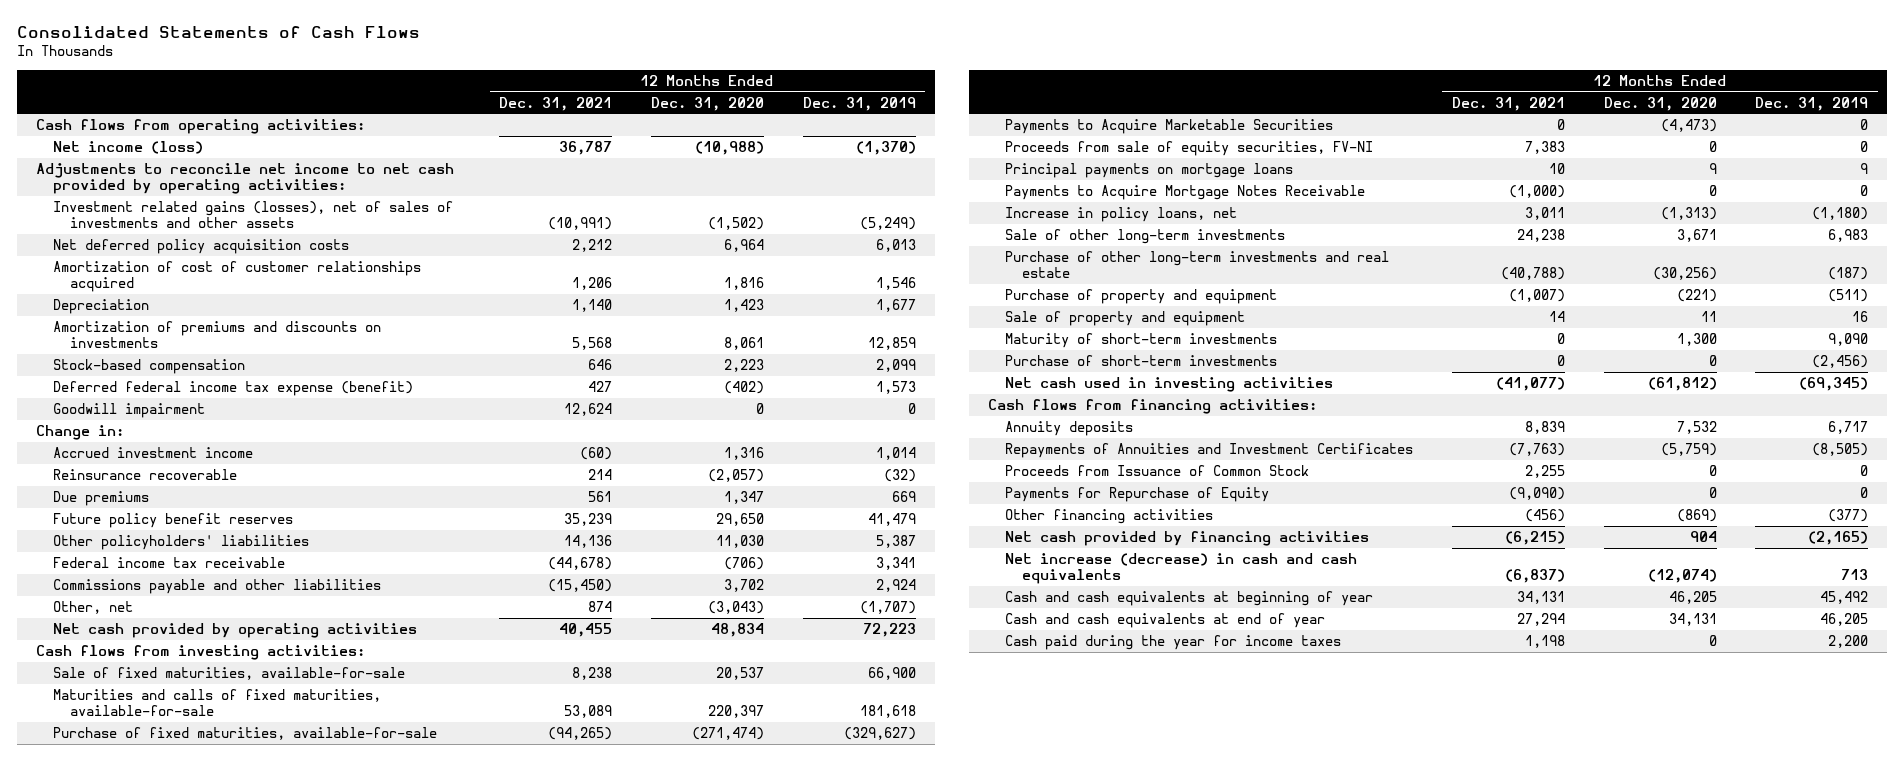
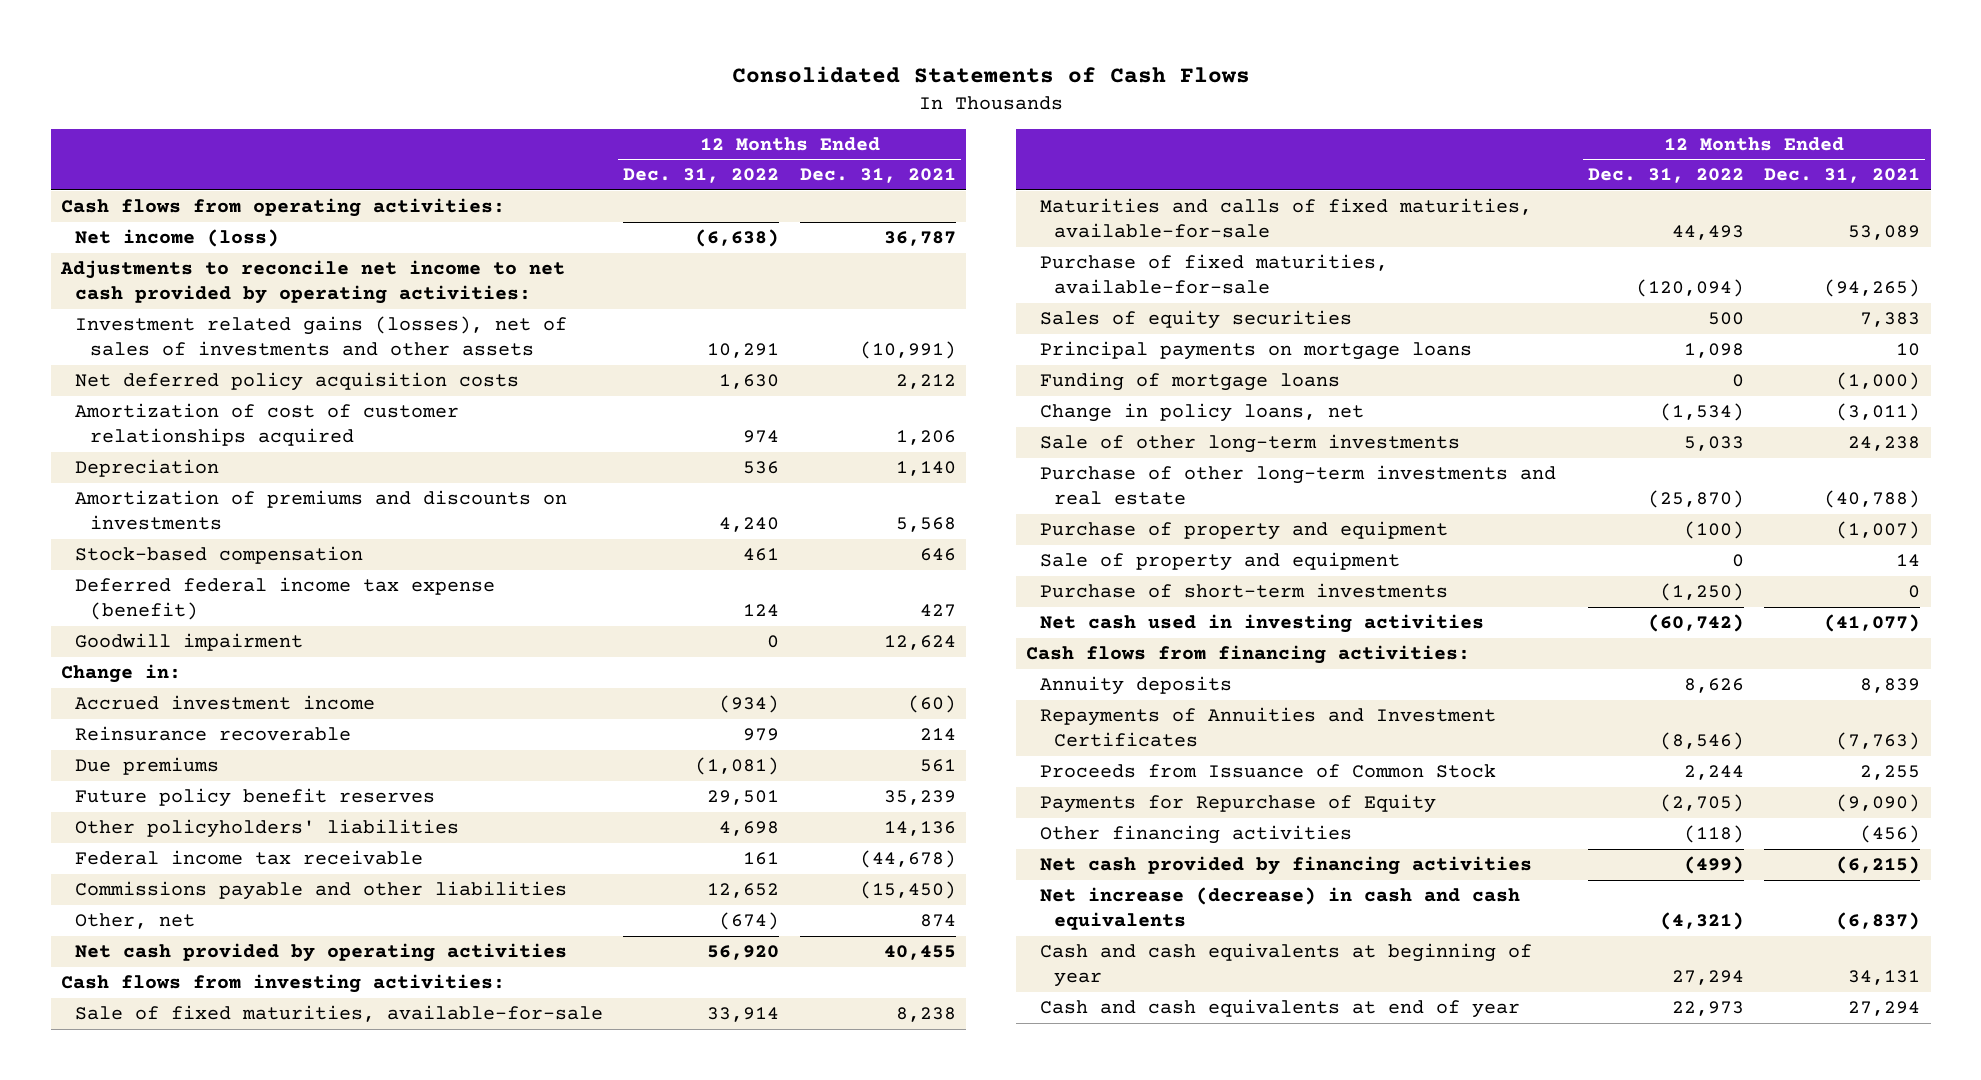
[650,96,764,111] Dec. 31, 2020 -> none
[802,96,916,111] Dec. 31, 2019 -> none
none -> [623,168,780,184] Dec. 31, 2022
[1005,119,1334,135] Payments to Acquire Marketable Securities -> none
[1005,141,1374,157] Proceeds from sale of equity securities, FV-NI -> [1040,310,1353,330] Sales of equity securities
[1005,185,1366,201] Payments to Acquire Mortgage Notes Receivable -> [1040,372,1341,392] Funding of mortgage loans
[1005,207,1238,223] Increase in policy loans, net -> [1040,403,1365,423] Change in policy loans, net
[1524,207,1565,221] 3,011 -> [1836,403,1921,422] (3,011)
[1005,333,1278,349] Maturity of short-term investments -> none
[1005,635,1342,651] Cash paid during the year for income taxes -> none

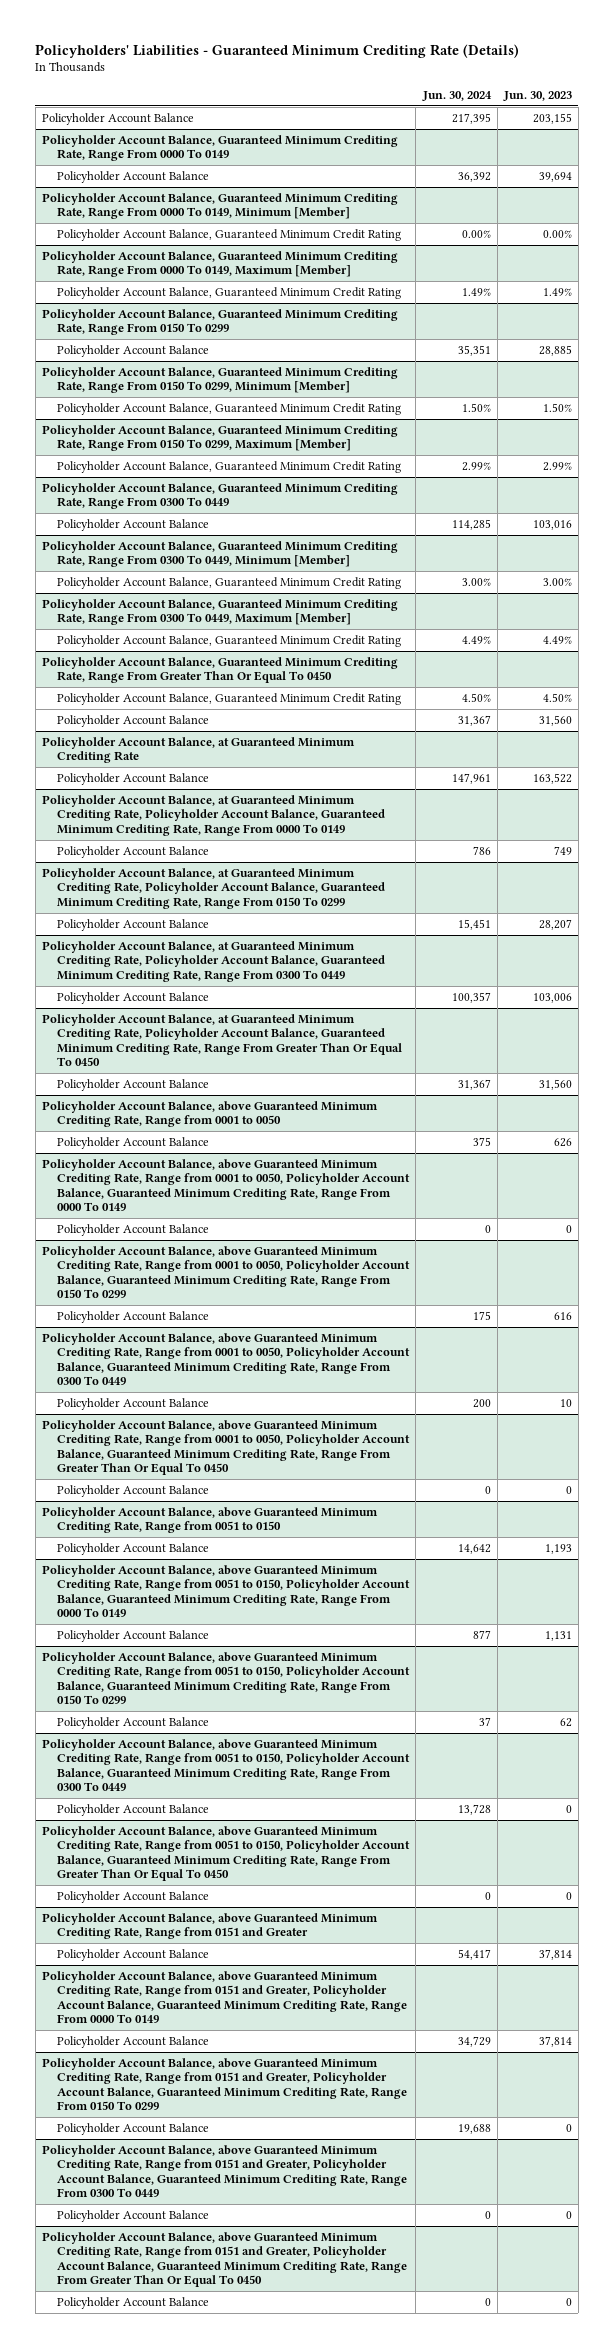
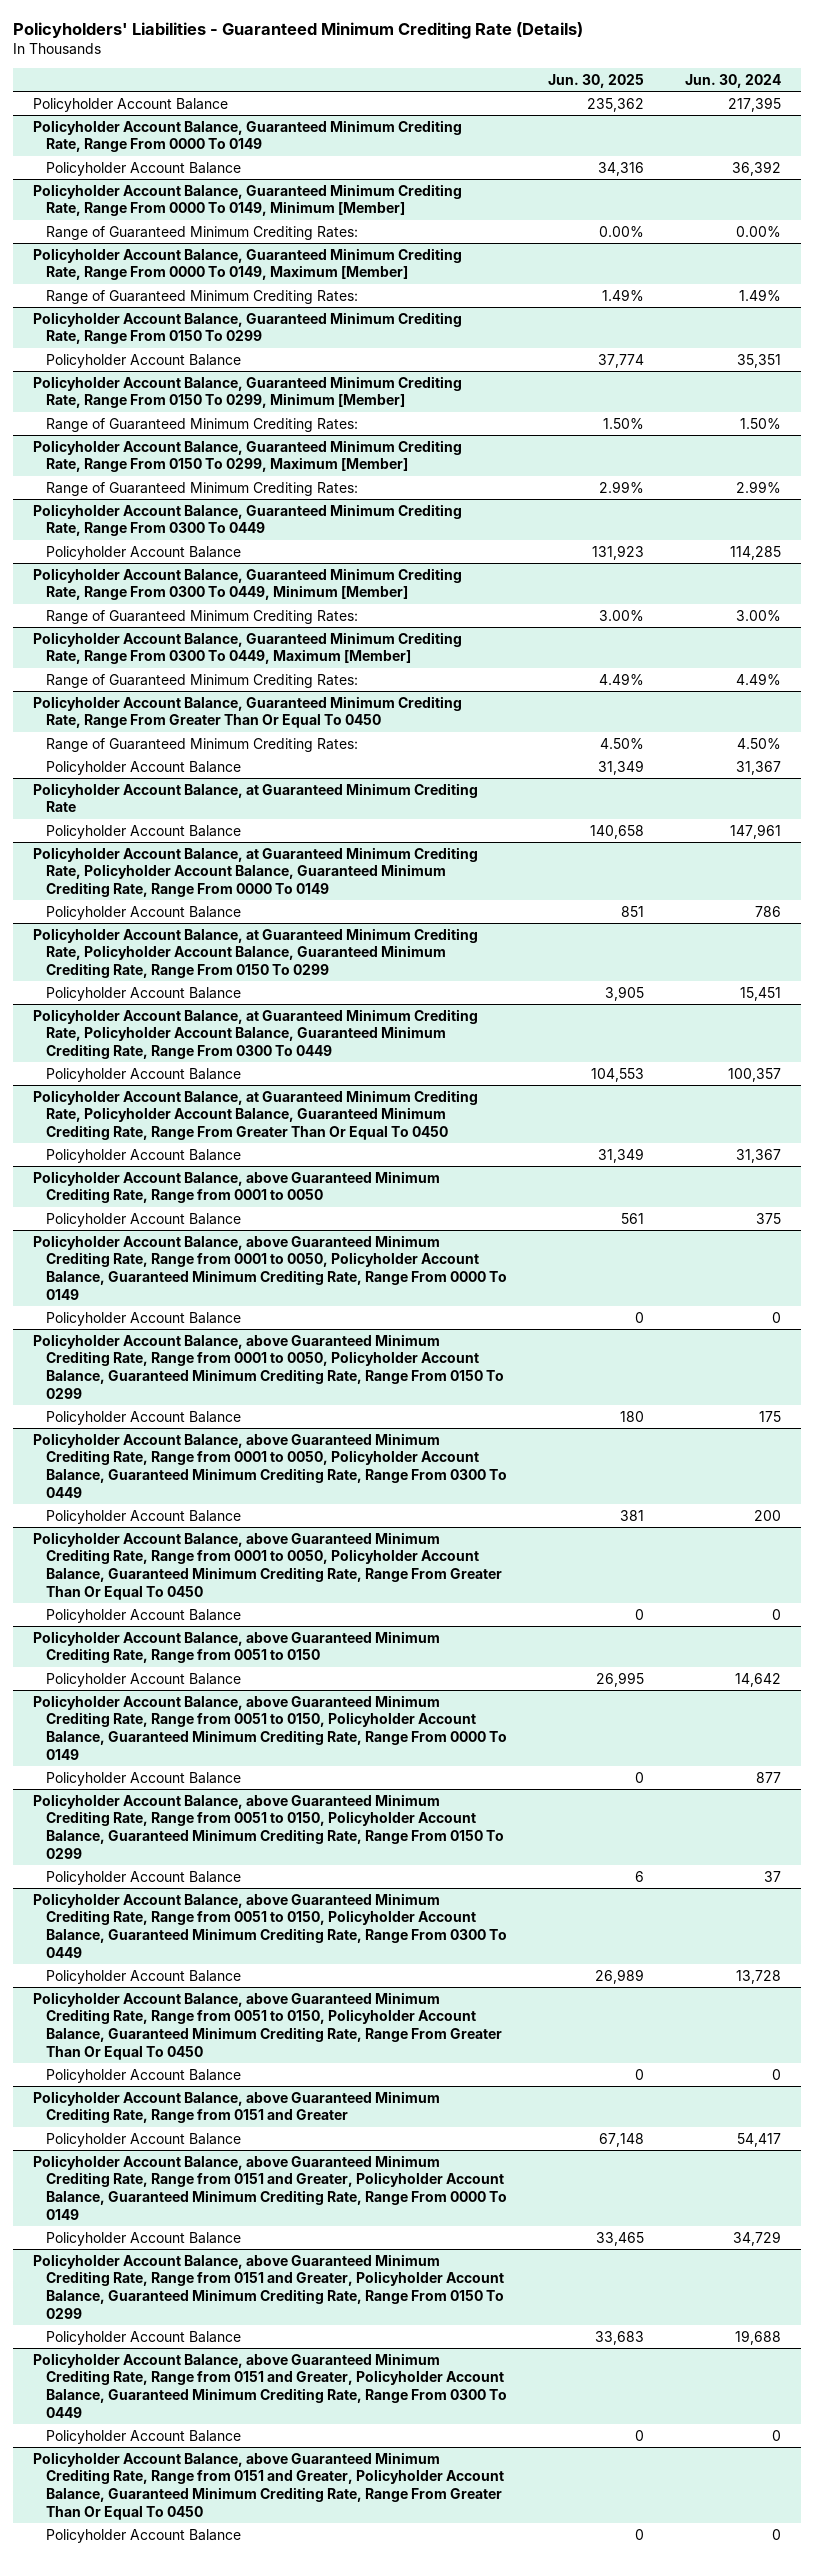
[502,90,572,101] Jun. 30, 2023 -> none
none -> [547,73,644,88] Jun. 30, 2025
[57,228,402,241] Policyholder Account Balance, Guaranteed Minimum Credit Rating -> none
none -> [45,225,358,240] Range of Guaranteed Minimum Crediting Rates:
[57,286,402,299] Policyholder Account Balance, Guaranteed Minimum Credit Rating -> [45,289,358,304] Range of Guaranteed Minimum Crediting Rates:
[57,402,402,415] Policyholder Account Balance, Guaranteed Minimum Credit Rating -> none
none -> [45,417,358,432] Range of Guaranteed Minimum Crediting Rates:
[57,460,402,473] Policyholder Account Balance, Guaranteed Minimum Credit Rating -> [45,481,358,496] Range of Guaranteed Minimum Crediting Rates:
[57,576,402,589] Policyholder Account Balance, Guaranteed Minimum Credit Rating -> none
none -> [45,609,358,624] Range of Guaranteed Minimum Crediting Rates:
[57,634,402,647] Policyholder Account Balance, Guaranteed Minimum Credit Rating -> [45,673,358,688] Range of Guaranteed Minimum Crediting Rates:
[57,692,402,705] Policyholder Account Balance, Guaranteed Minimum Credit Rating -> none
none -> [45,737,358,752] Range of Guaranteed Minimum Crediting Rates:

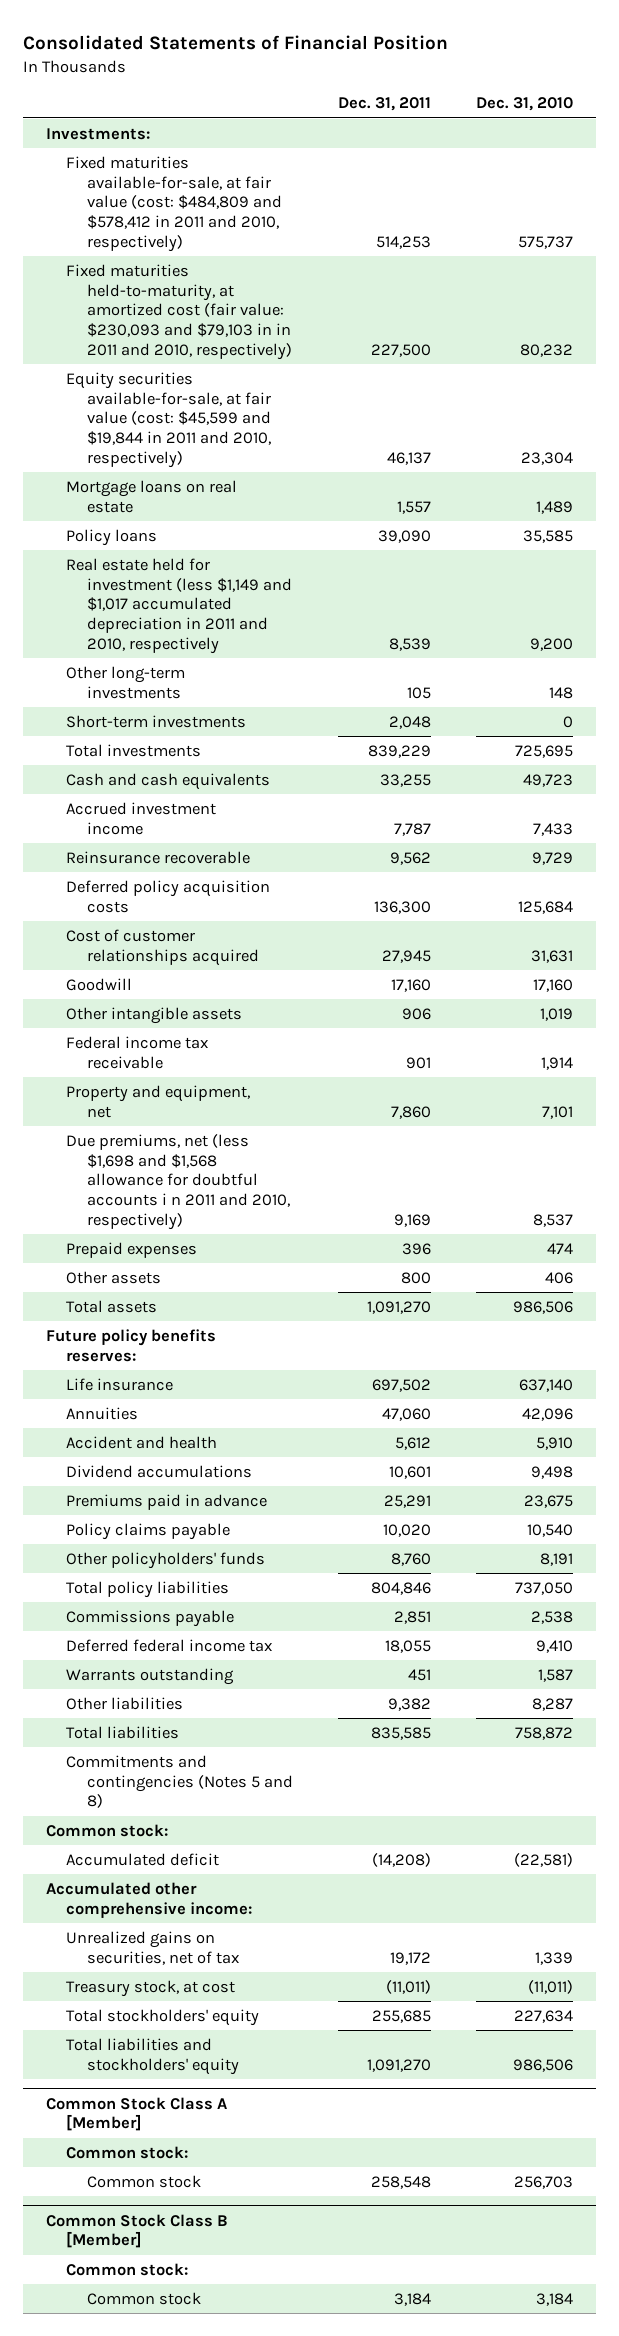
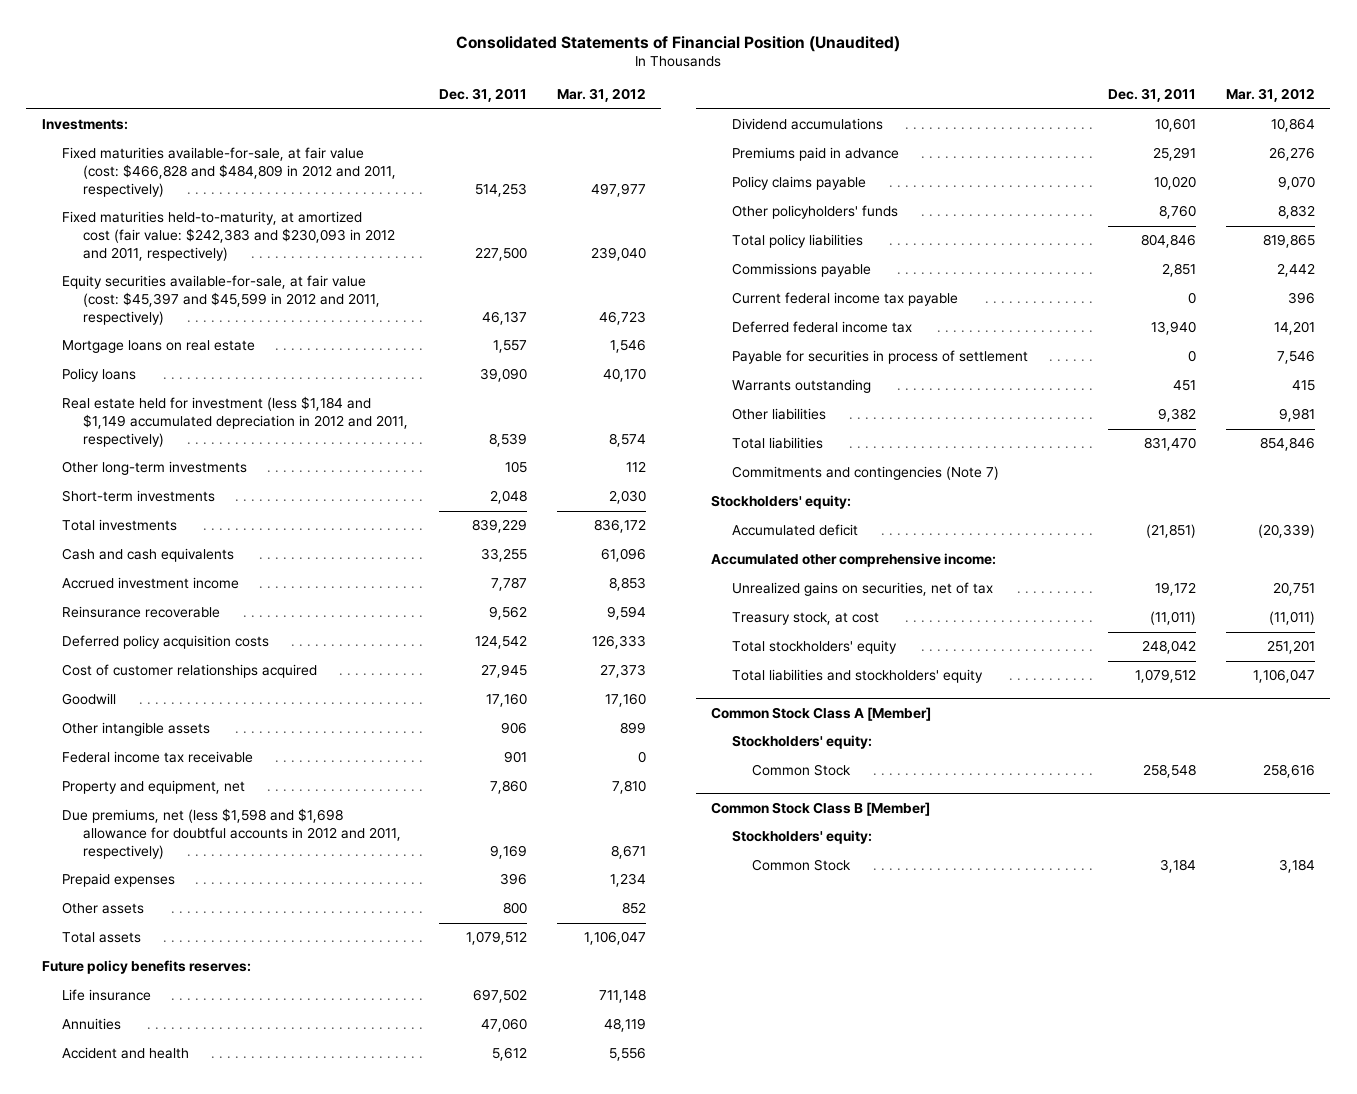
[23,35,449,51] Consolidated Statements of Financial Position -> [456,35,901,52] Consolidated Statements of Financial Position (Unaudited)
[476,97,574,112] Dec. 31, 2010 -> none
none -> [556,88,646,103] Mar. 31, 2012
[66,155,282,252] Fixed maturities available-for-sale, at fair value (cost: $484,809 and $578,412 in 2011 and 2010, respectively) -> [62,147,397,197] Fixed maturities available-for-sale, at fair value (cost: $466,828 and $484,809 in 2012 and 2011, respectively)
[66,263,292,360] Fixed maturities held-to-maturity, at amortized cost (fair value: $230,093 and $79,103 in in 2011 and 2010, respectively) -> [62,211,396,261] Fixed maturities held-to-maturity, at amortized cost (fair value: $242,383 and $230,093 in 2012 and 2011, respectively)
[66,371,271,468] Equity securities available-for-sale, at fair value (cost: $45,599 and $19,844 in 2011 and 2010, respectively) -> [62,275,381,325] Equity securities available-for-sale, at fair value (cost: $45,397 and $45,599 in 2012 and 2011, respectively)
[66,557,292,654] Real estate held for investment (less $1,149 and $1,017 accumulated depreciation in 2011 and 2010, respectively -> [62,396,409,447] Real estate held for investment (less $1,184 and $1,149 accumulated depreciation in 2012 and 2011, respectively)
[373,900,431,914] 136,300 -> [474,635,527,650] 124,542
[66,1133,290,1230] Due premiums, net (less $1,698 and $1,568 allowance for doubtful accounts i n 2011 and 2010, respectively) -> [62,808,402,859] Due premiums, net (less $1,598 and $1,698 allowance for doubtful accounts in 2012 and 2011, respectively)
[366,1300,431,1314] 1,091,270 -> [465,931,527,946] 1,079,512
none -> [731,292,958,307] Current federal income tax payable
[384,1639,431,1653] 18,055 -> [1150,321,1196,336] 13,940
none -> [731,350,1028,365] Payable for securities in process of settlement
[46,1823,169,1837] Common stock: -> none
[370,1726,431,1740] 835,585 -> [1143,437,1196,452] 831,470
[66,1754,293,1809] Commitments and contingencies (Notes 5 and 8) -> [731,466,999,481] Commitments and contingencies (Note 7)
none -> [710,495,851,510] Stockholders' equity:
[371,1852,431,1867] (14,208) -> [1145,524,1196,539] (21,851)
[371,2009,431,2023] 255,685 -> [1141,640,1196,655] 248,042
[366,2058,431,2072] 1,091,270 -> [1134,669,1196,684] 1,079,512
[66,2145,189,2159] Common stock: -> none
none -> [731,735,872,750] Stockholders' equity:
[86,2174,201,2188] Common stock -> [752,764,852,777] Common Stock
[66,2262,189,2276] Common stock: -> none
none -> [731,830,872,845] Stockholders' equity:
[86,2291,201,2305] Common stock -> [752,859,852,872] Common Stock

